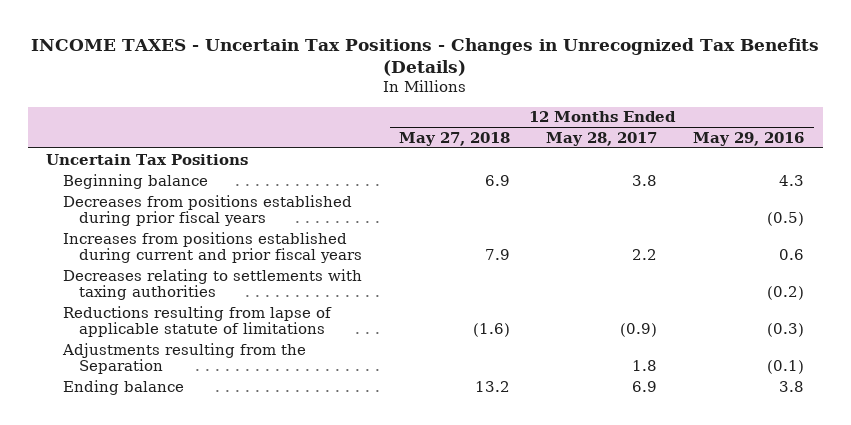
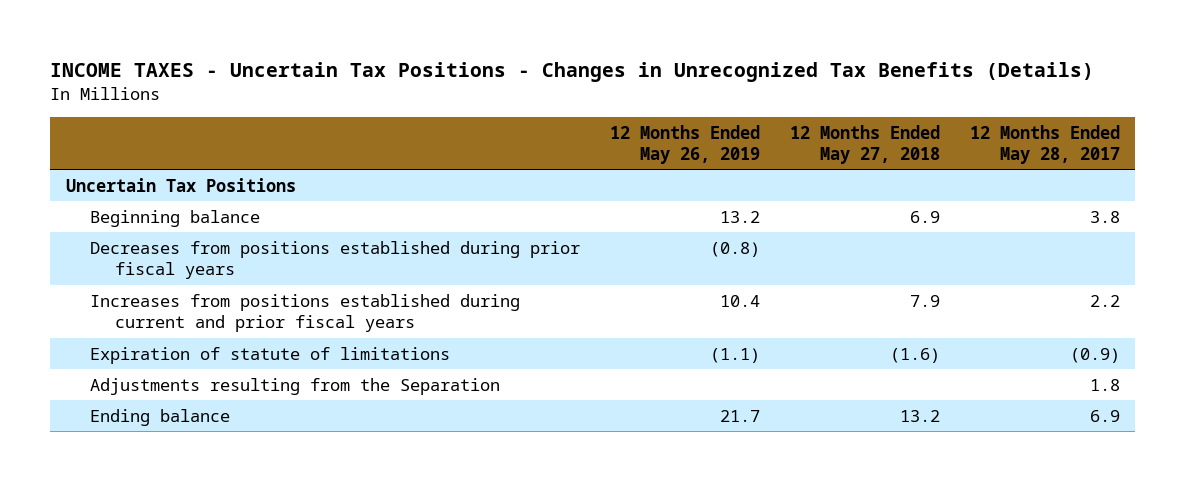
[693,131,805,146] May 29, 2016 -> none
none -> [610,124,761,164] 12 Months Ended May 26, 2019
[62,268,362,301] Decreases relating to settlements with taxing authorities -> none
[62,305,332,338] Reductions resulting from lapse of applicable statute of limitations -> [90,346,451,364] Expiration of statute of limitations

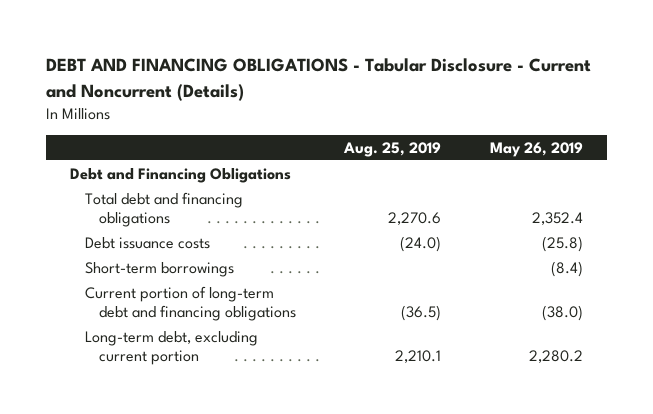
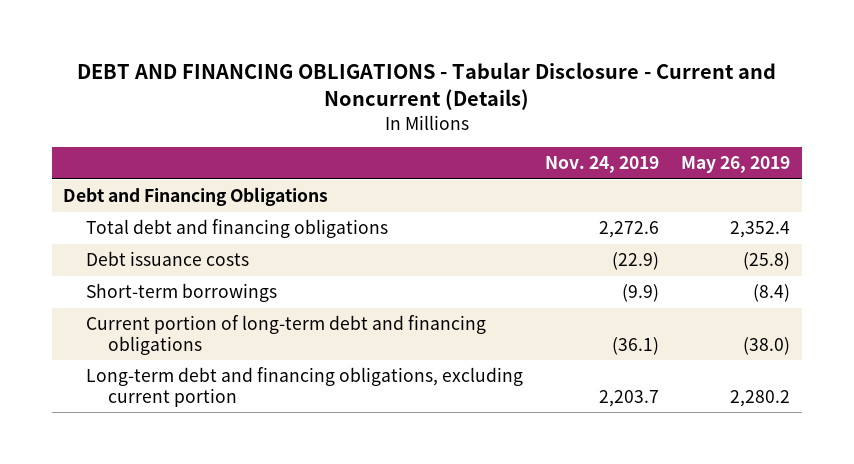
[343,141,442,157] Aug. 25, 2019 -> none
none -> [545,156,660,174] Nov. 24, 2019
[84,330,258,365] Long-term debt, excluding current portion -> [85,367,523,407] Long-term debt and financing obligations, excluding current portion

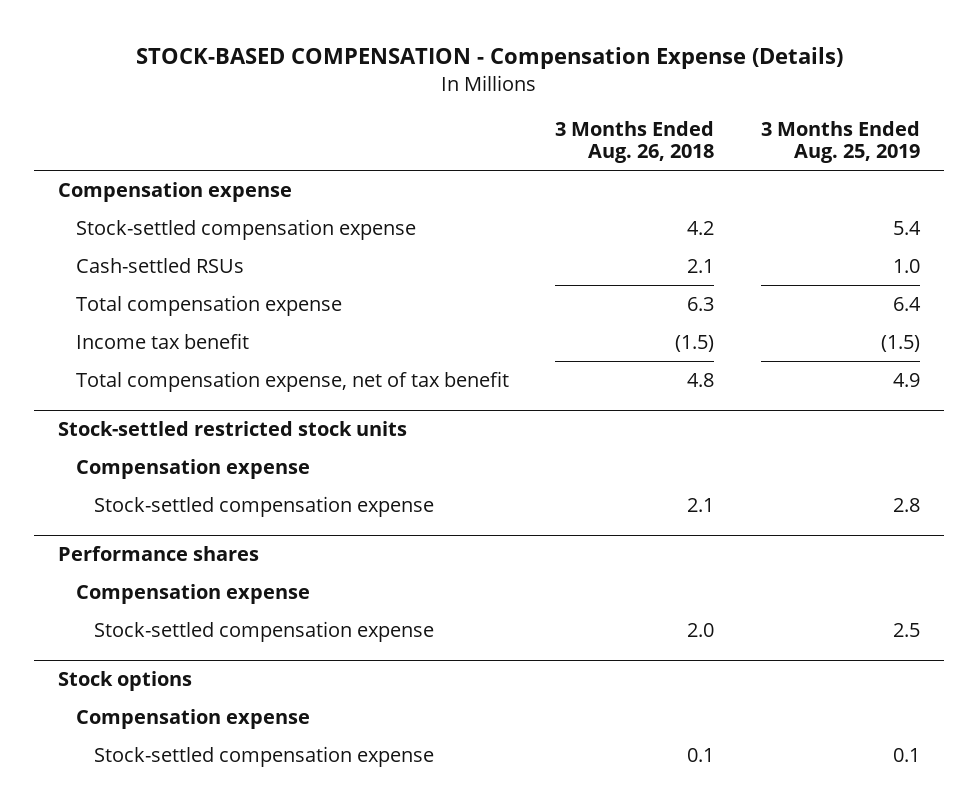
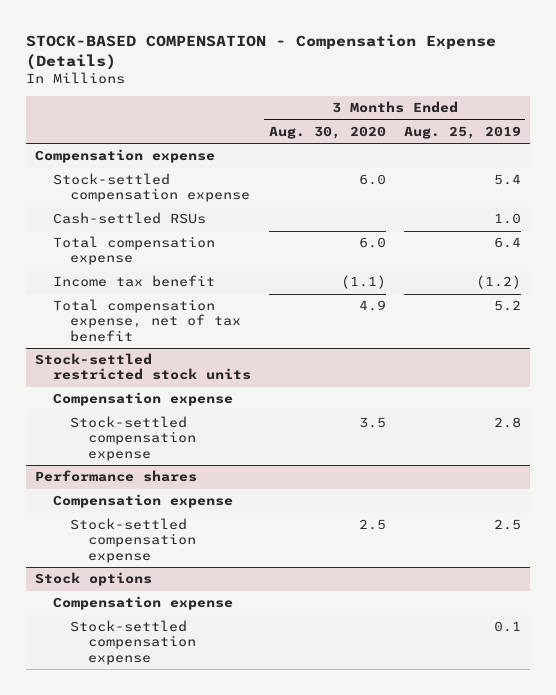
[555,120,715,164] 3 Months Ended Aug. 26, 2018 -> none
none -> [268,125,386,139] Aug. 30, 2020
[881,334,921,352] (1.5) -> [475,275,521,290] (1.2)
[893,372,921,387] 4.9 -> [493,300,521,312] 5.2

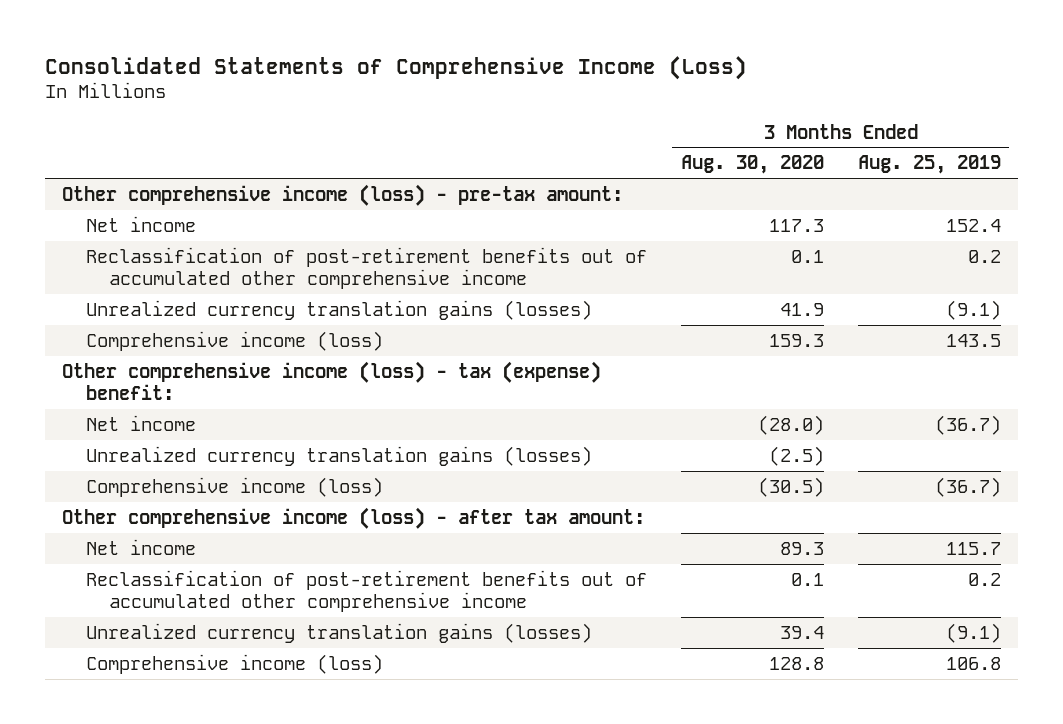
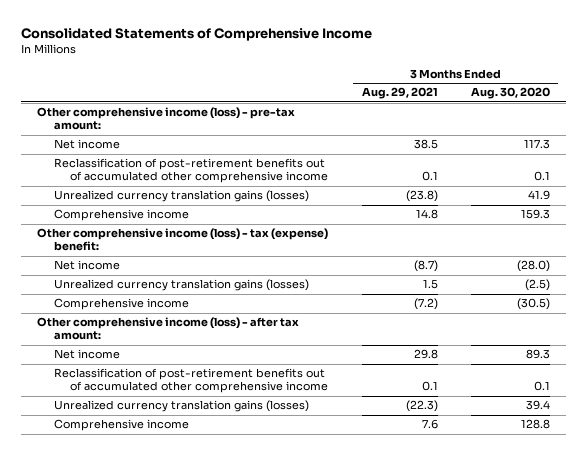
[44,55,747,80] Consolidated Statements of Comprehensive Income (Loss) -> [20,28,372,42] Consolidated Statements of Comprehensive Income
[857,155,1001,175] Aug. 25, 2019 -> none
none -> [361,87,438,100] Aug. 29, 2021
[85,330,383,351] Comprehensive income (loss) -> [53,209,189,222] Comprehensive income
[85,476,383,497] Comprehensive income (loss) -> [53,298,189,311] Comprehensive income
[85,653,383,674] Comprehensive income (loss) -> [53,419,189,432] Comprehensive income

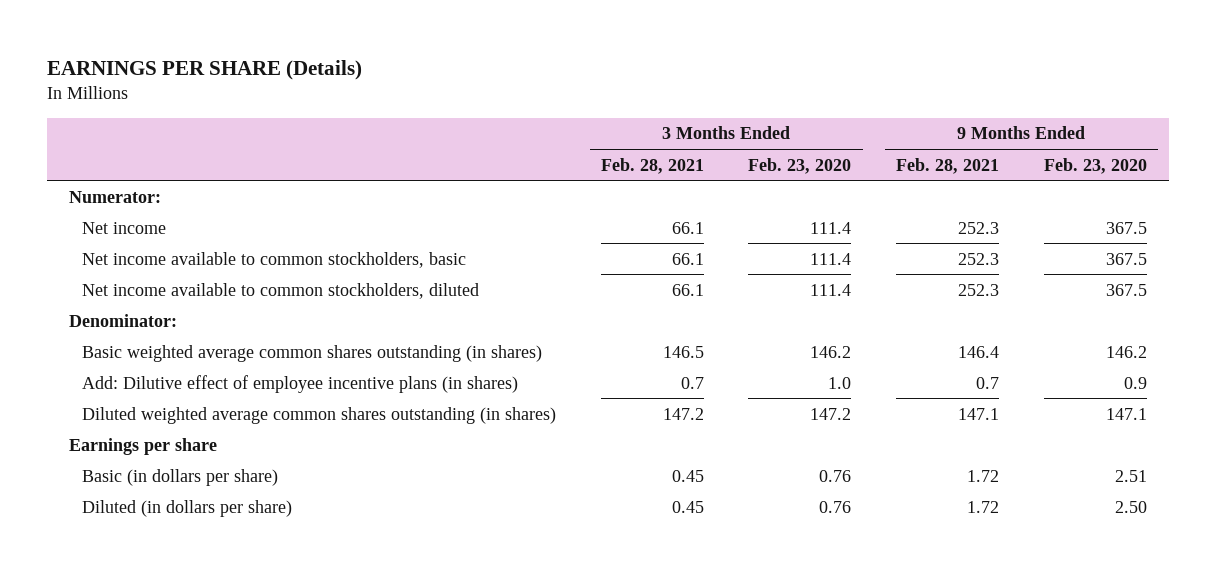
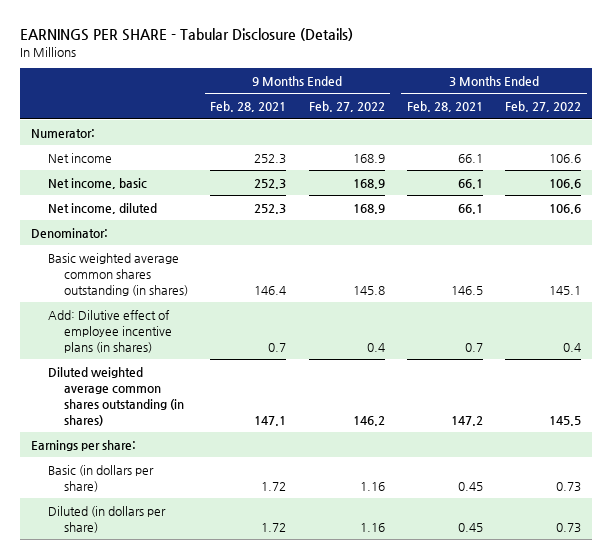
[46,59,362,80] EARNINGS PER SHARE (Details) -> [20,28,354,42] EARNINGS PER SHARE - Tabular Disclosure (Details)
[748,157,852,174] Feb. 23, 2020 -> none
[1043,157,1147,174] Feb. 23, 2020 -> none
none -> [308,101,385,113] Feb. 27, 2022
none -> [505,101,582,113] Feb. 27, 2022
[81,251,466,268] Net income available to common stockholders, basic -> [47,177,147,189] Net income, basic
[81,282,479,299] Net income available to common stockholders, diluted -> [47,202,157,214] Net income, diluted
[69,437,218,455] Earnings per share -> [31,439,137,451] Earnings per share:

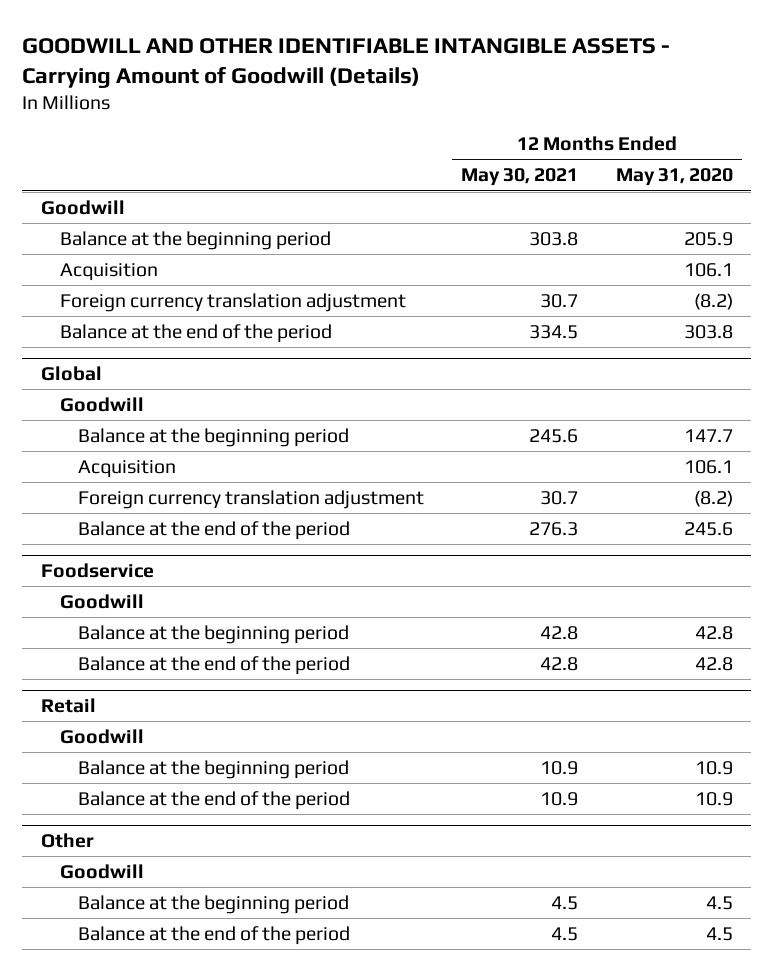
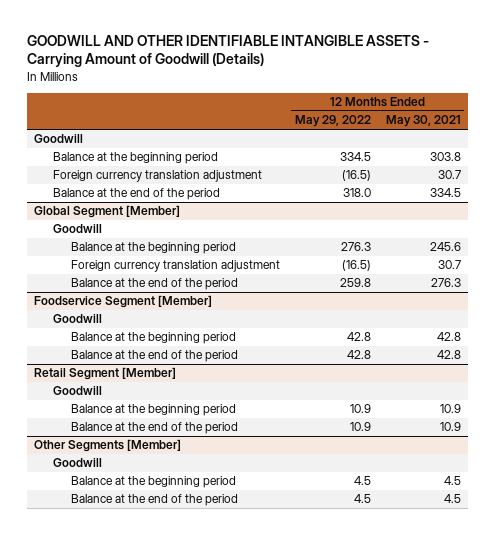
[615,168,733,187] May 31, 2020 -> none
none -> [294,115,371,128] May 29, 2022
[59,262,158,281] Acquisition -> none
[41,366,103,382] Global -> [34,205,181,219] Global Segment [Member]
[77,459,176,478] Acquisition -> none
[41,563,155,579] Foodservice -> [34,295,213,309] Foodservice Segment [Member]
[41,698,97,714] Retail -> [34,367,177,381] Retail Segment [Member]
[41,833,95,849] Other -> [34,439,182,453] Other Segments [Member]

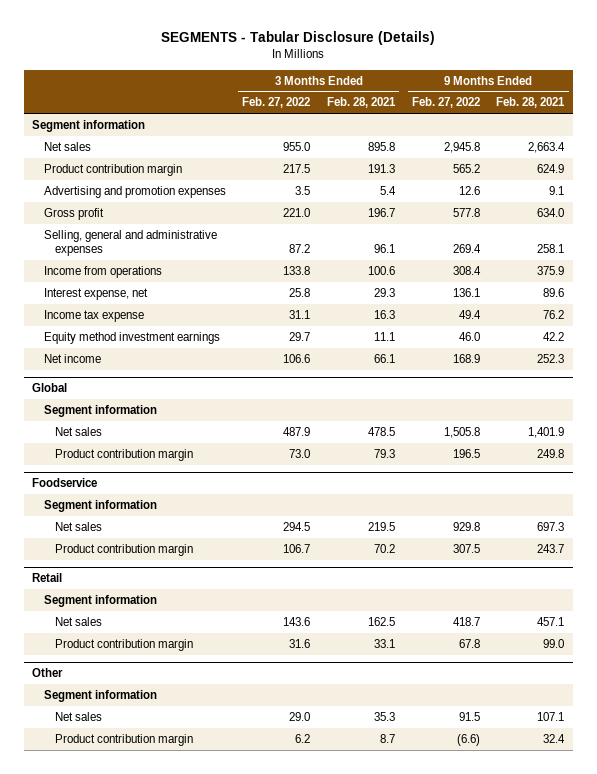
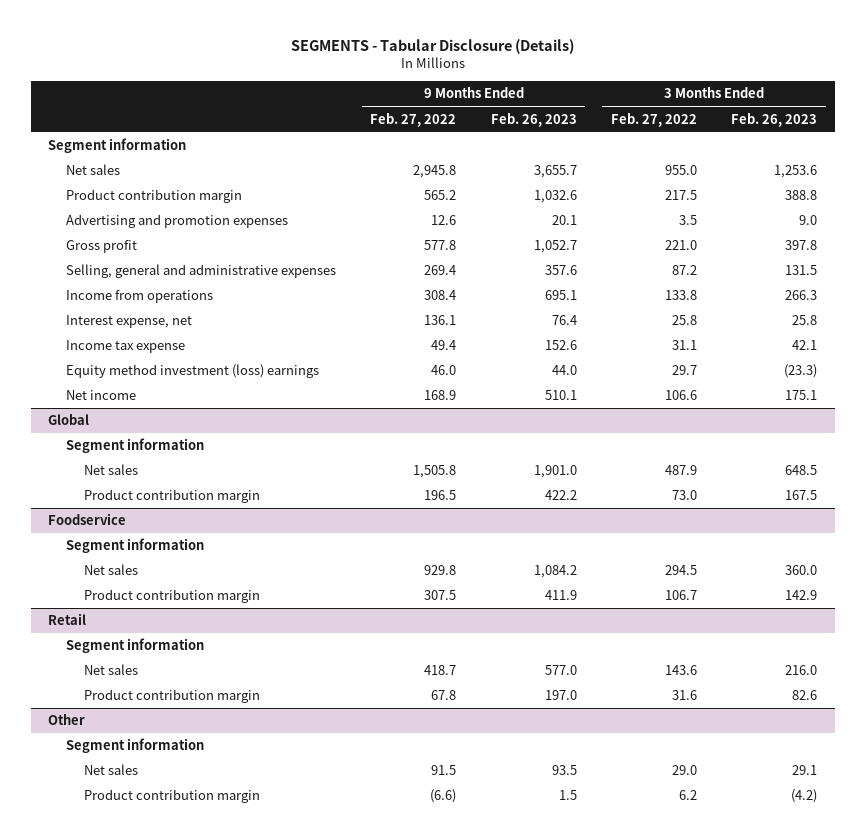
[327,97,397,109] Feb. 28, 2021 -> none
[496,97,566,109] Feb. 28, 2021 -> none
none -> [490,112,577,127] Feb. 26, 2023
none -> [731,112,818,127] Feb. 26, 2023
[43,331,220,344] Equity method investment earnings -> [66,364,320,379] Equity method investment (loss) earnings

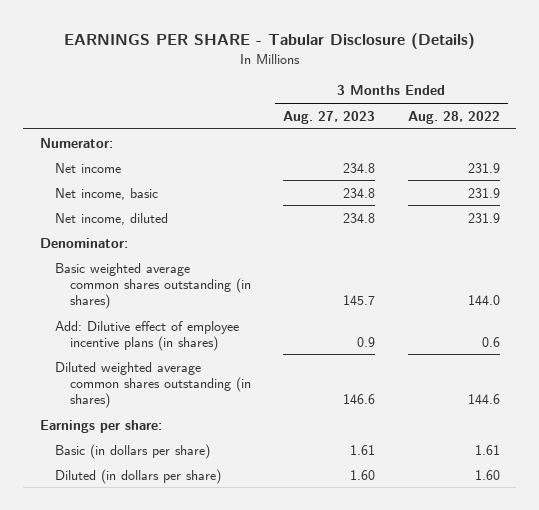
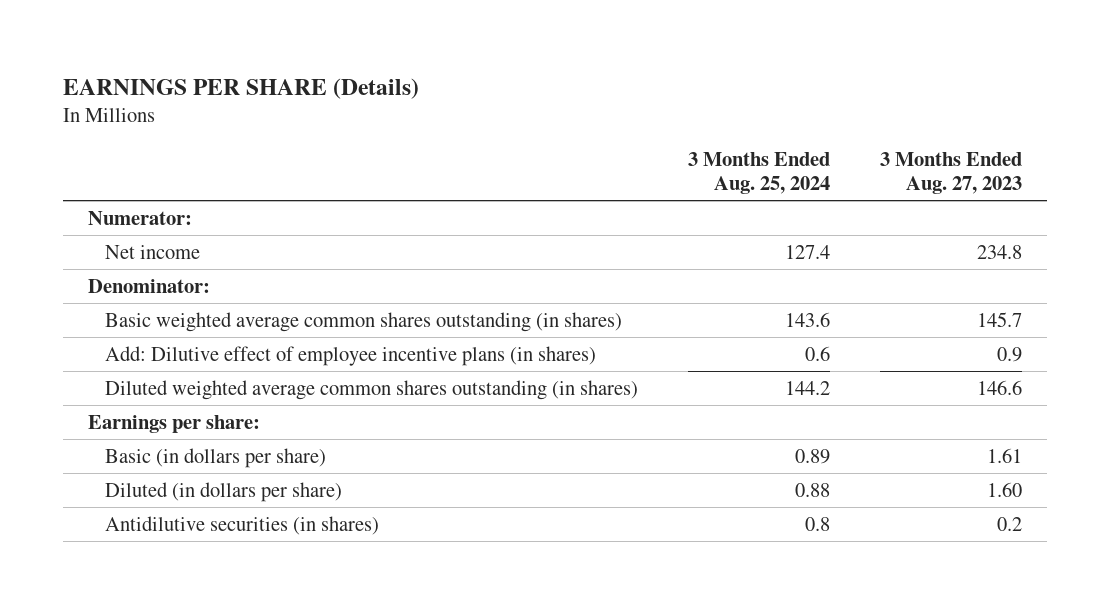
[63,33,475,50] EARNINGS PER SHARE - Tabular Disclosure (Details) -> [63,77,420,99] EARNINGS PER SHARE (Details)
[407,110,500,124] Aug. 28, 2022 -> none
none -> [688,152,831,195] 3 Months Ended Aug. 25, 2024
[54,187,158,200] Net income, basic -> none
[54,212,168,225] Net income, diluted -> none
none -> [105,515,380,535] Antidilutive securities (in shares)

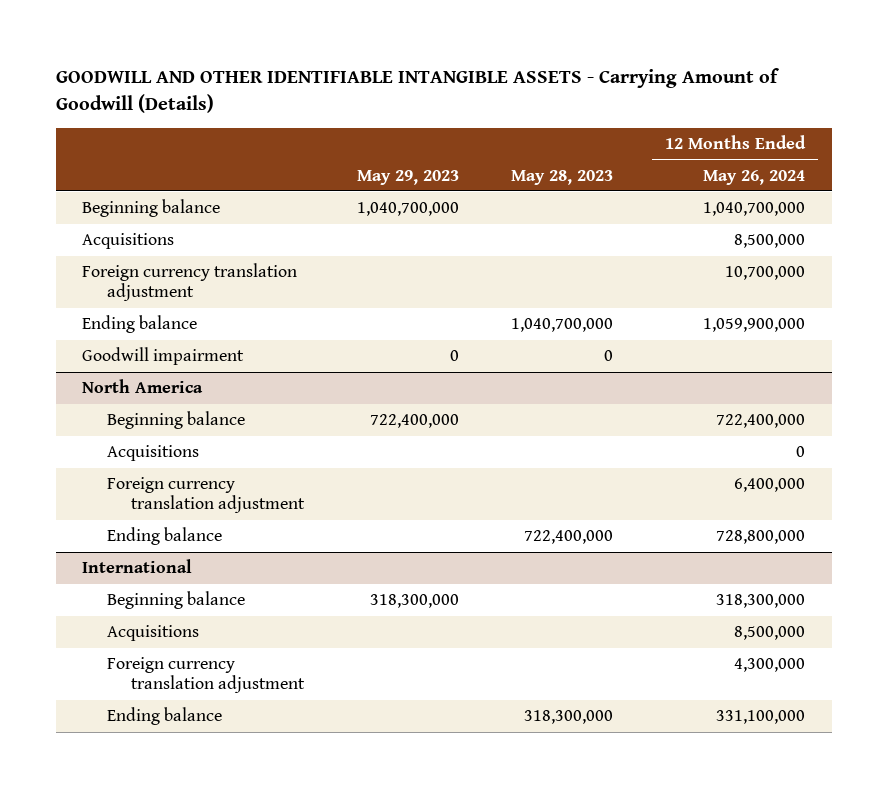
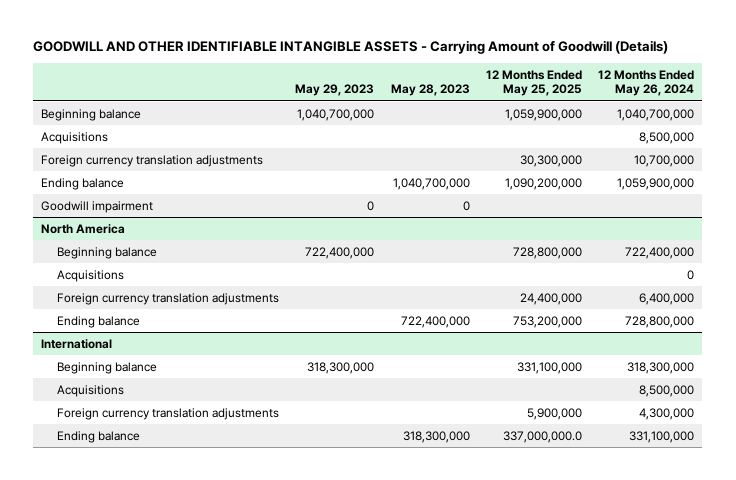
none -> [486,69,583,97] 12 Months Ended May 25, 2025
[82,263,298,302] Foreign currency translation adjustment -> [41,154,264,167] Foreign currency translation adjustments
[106,477,306,514] Foreign currency translation adjustment -> [57,292,280,305] Foreign currency translation adjustments
[106,657,306,694] Foreign currency translation adjustment -> [57,407,280,420] Foreign currency translation adjustments

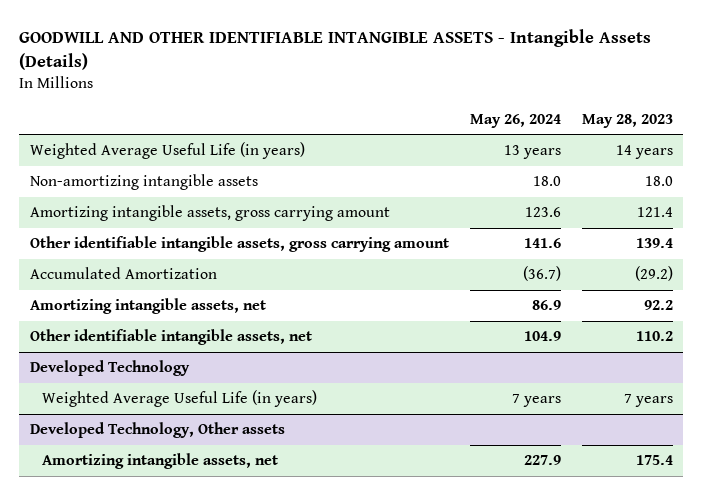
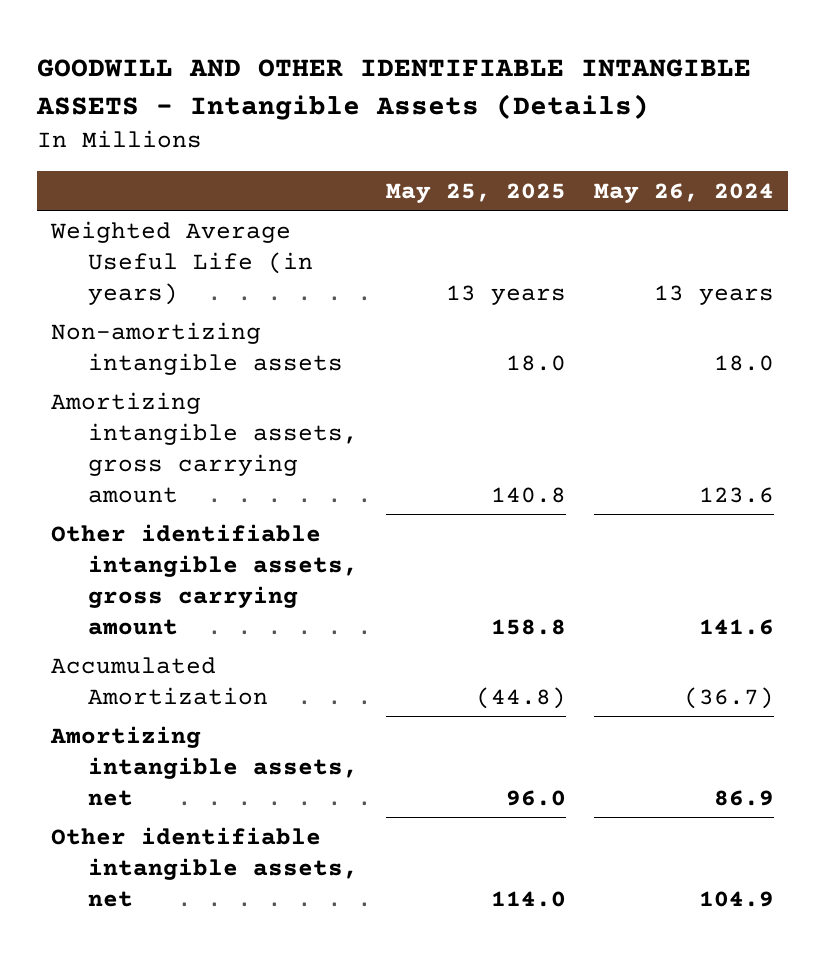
[581,113,673,128] May 28, 2023 -> none
none -> [386,182,567,203] May 25, 2025
[29,360,190,377] Developed Technology -> none
[42,390,318,408] Weighted Average Useful Life (in years) -> none
[29,422,285,439] Developed Technology, Other assets -> none
[42,453,279,470] Amortizing intangible assets, net -> none

